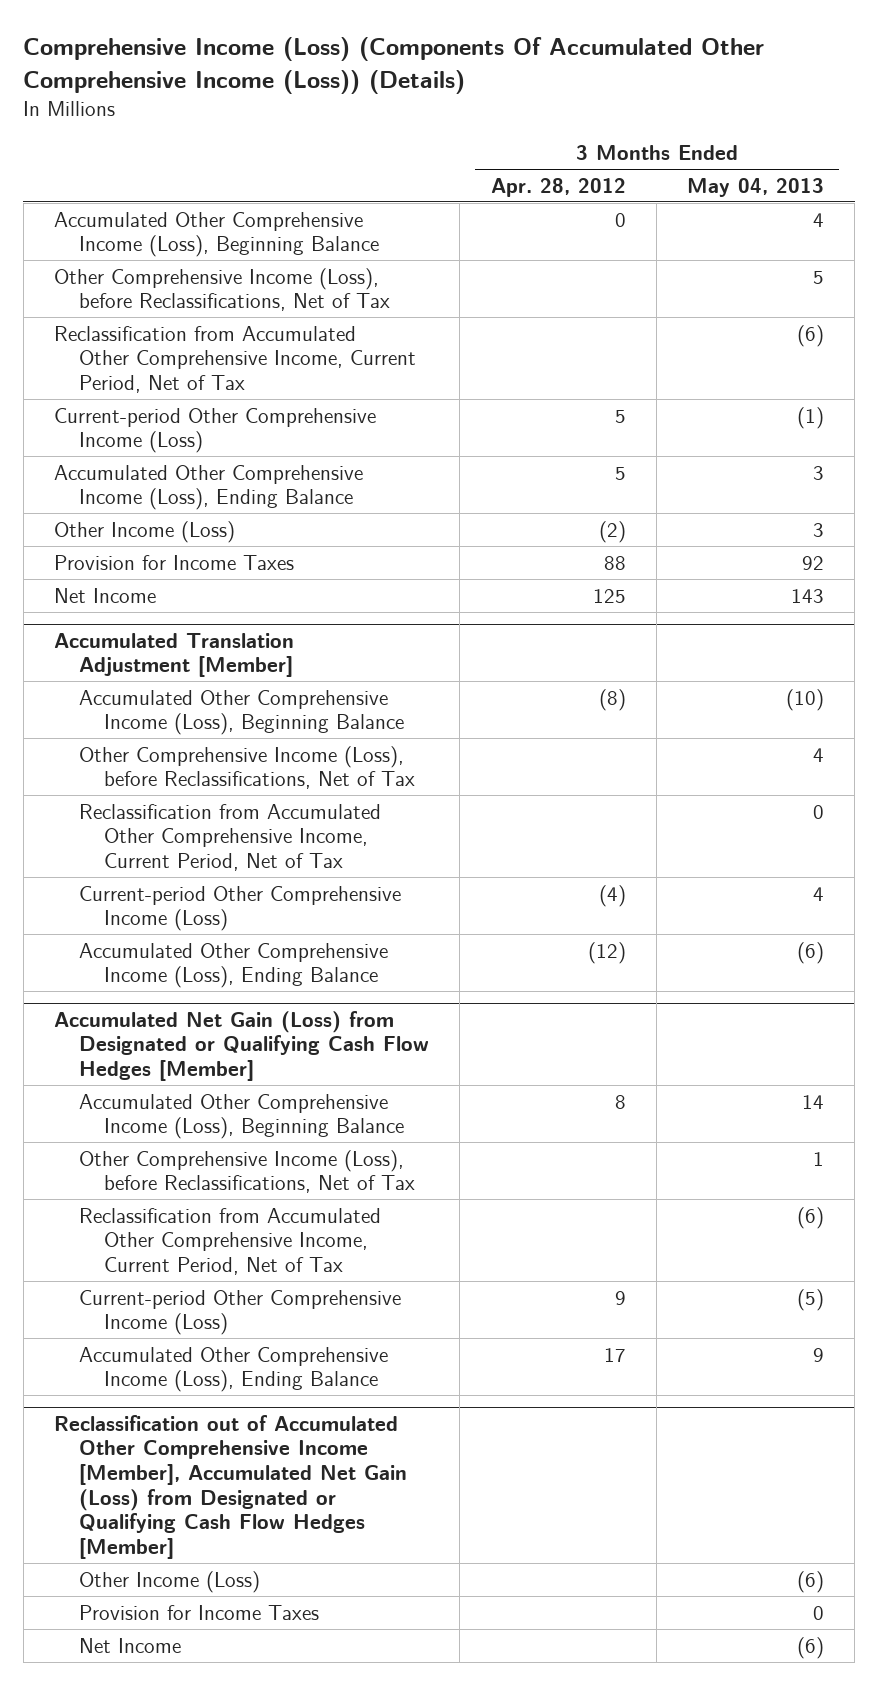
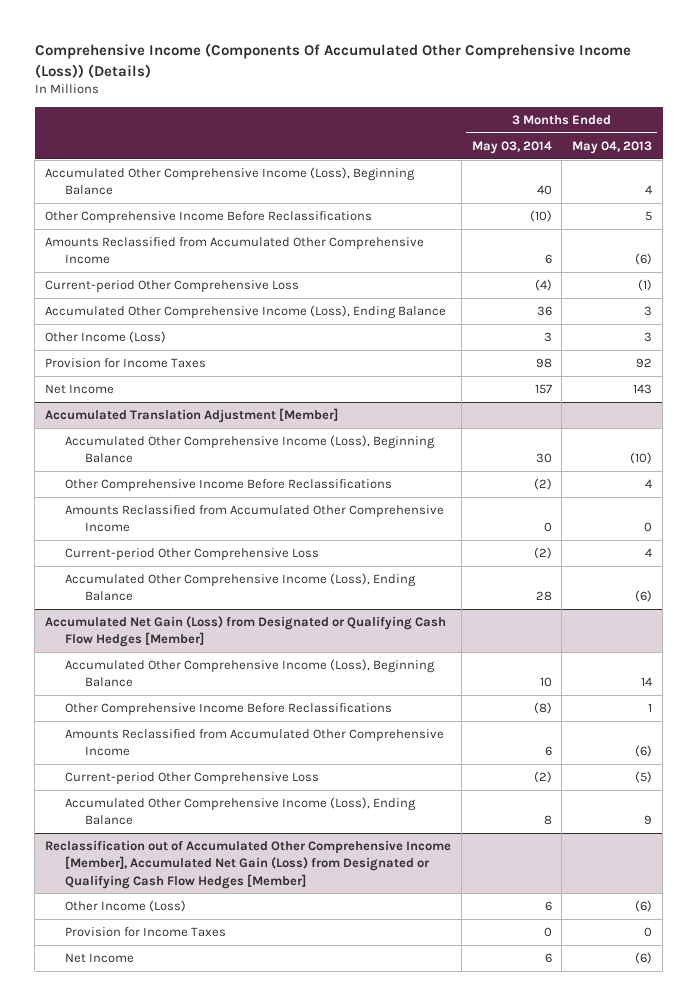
[23,37,765,94] Comprehensive Income (Loss) (Components Of Accumulated Other Comprehensive Income (Loss)) (Details) -> [34,43,631,78] Comprehensive Income (Components Of Accumulated Other Comprehensive Income (Loss)) (Details)
[490,177,626,197] Apr. 28, 2012 -> none
none -> [471,140,552,154] May 03, 2014
[53,325,417,393] Reclassification from Accumulated Other Comprehensive Income, Current Period, Net of Tax -> none
[53,267,391,312] Other Comprehensive Income (Loss), before Reclassifications, Net of Tax -> [44,211,372,225] Other Comprehensive Income Before Reclassifications
none -> [44,237,424,265] Amounts Reclassified from Accumulated Other Comprehensive Income
[53,407,376,454] Current-period Other Comprehensive Income (Loss) -> [44,280,299,294] Current-period Other Comprehensive Loss
[79,803,382,871] Reclassification from Accumulated Other Comprehensive Income, Current Period, Net of Tax -> none
[79,745,416,790] Other Comprehensive Income (Loss), before Reclassifications, Net of Tax -> [65,479,393,493] Other Comprehensive Income Before Reclassifications
none -> [65,505,445,533] Amounts Reclassified from Accumulated Other Comprehensive Income
[79,885,402,932] Current-period Other Comprehensive Income (Loss) -> [65,548,320,562] Current-period Other Comprehensive Loss
[79,1207,382,1275] Reclassification from Accumulated Other Comprehensive Income, Current Period, Net of Tax -> none
[79,1149,416,1194] Other Comprehensive Income (Loss), before Reclassifications, Net of Tax -> [65,703,393,717] Other Comprehensive Income Before Reclassifications
none -> [65,729,445,757] Amounts Reclassified from Accumulated Other Comprehensive Income
[79,1289,402,1336] Current-period Other Comprehensive Income (Loss) -> [65,772,320,786] Current-period Other Comprehensive Loss

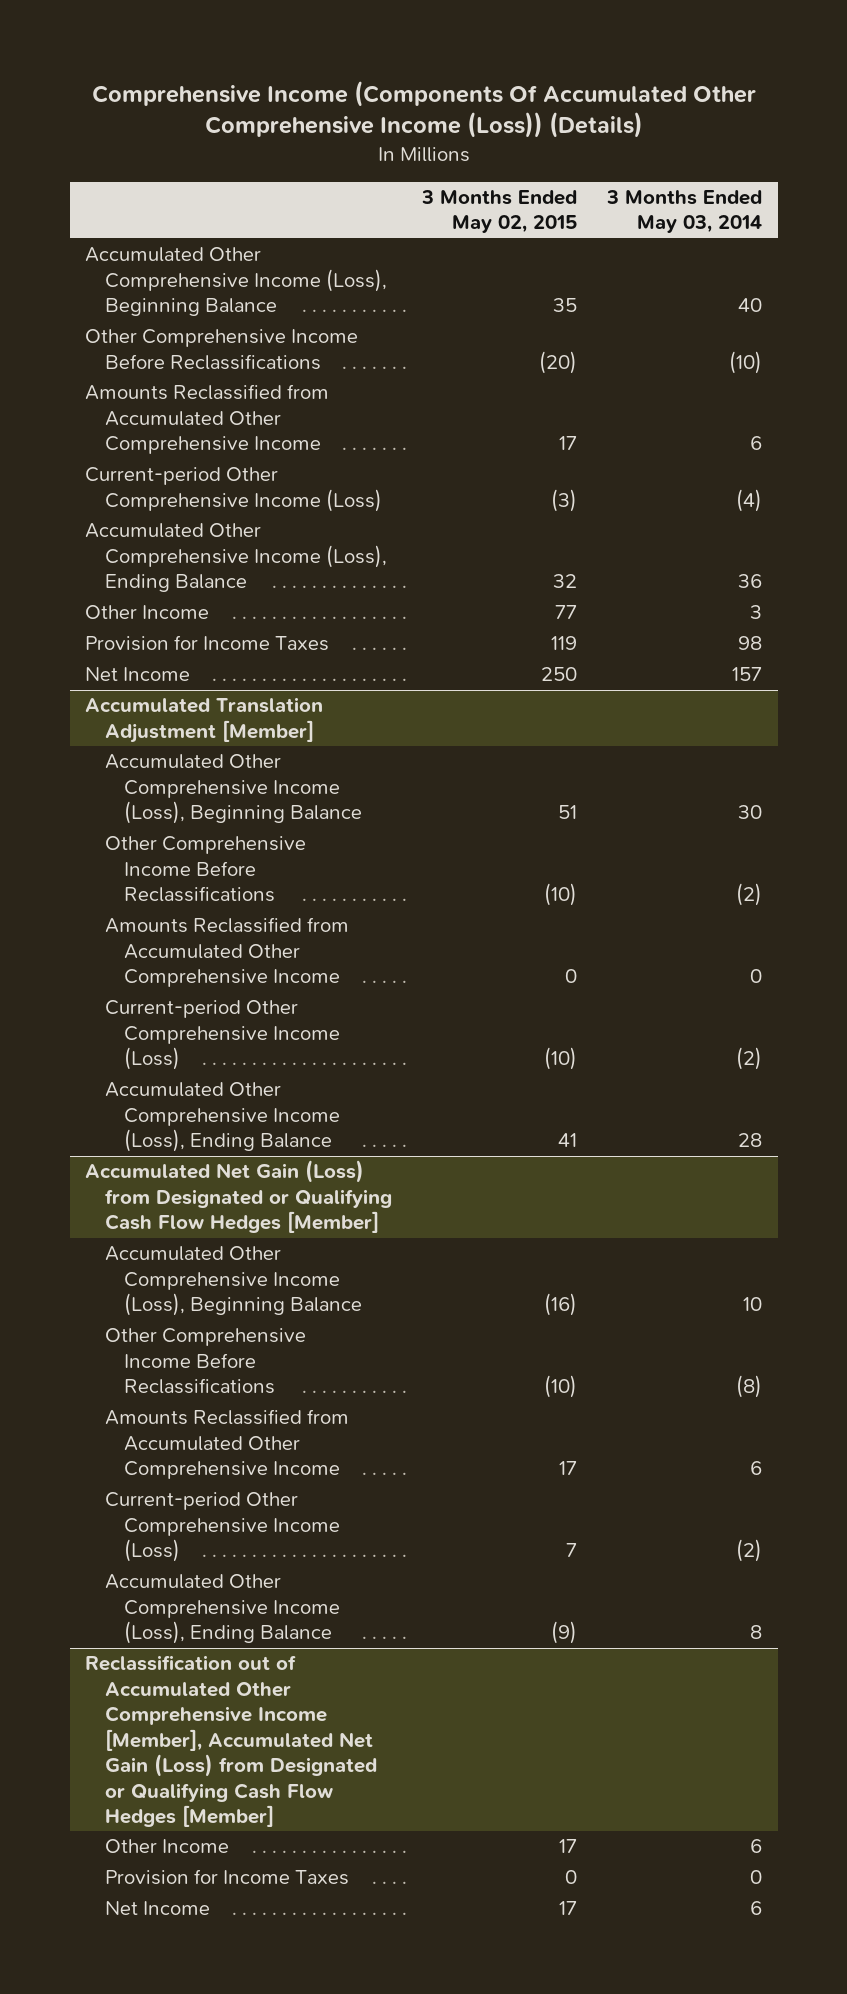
[572,140,653,154] May 04, 2013 -> none
none -> [420,189,577,234] 3 Months Ended May 02, 2015
[44,280,299,294] Current-period Other Comprehensive Loss -> [85,467,382,512] Current-period Other Comprehensive Income (Loss)
[44,331,166,344] Other Income (Loss) -> [85,605,210,620] Other Income
[65,548,320,562] Current-period Other Comprehensive Loss -> [104,1000,341,1071] Current-period Other Comprehensive Income (Loss)
[65,772,320,786] Current-period Other Comprehensive Loss -> [104,1492,341,1563] Current-period Other Comprehensive Income (Loss)
[65,900,187,913] Other Income (Loss) -> [104,1839,229,1854] Other Income

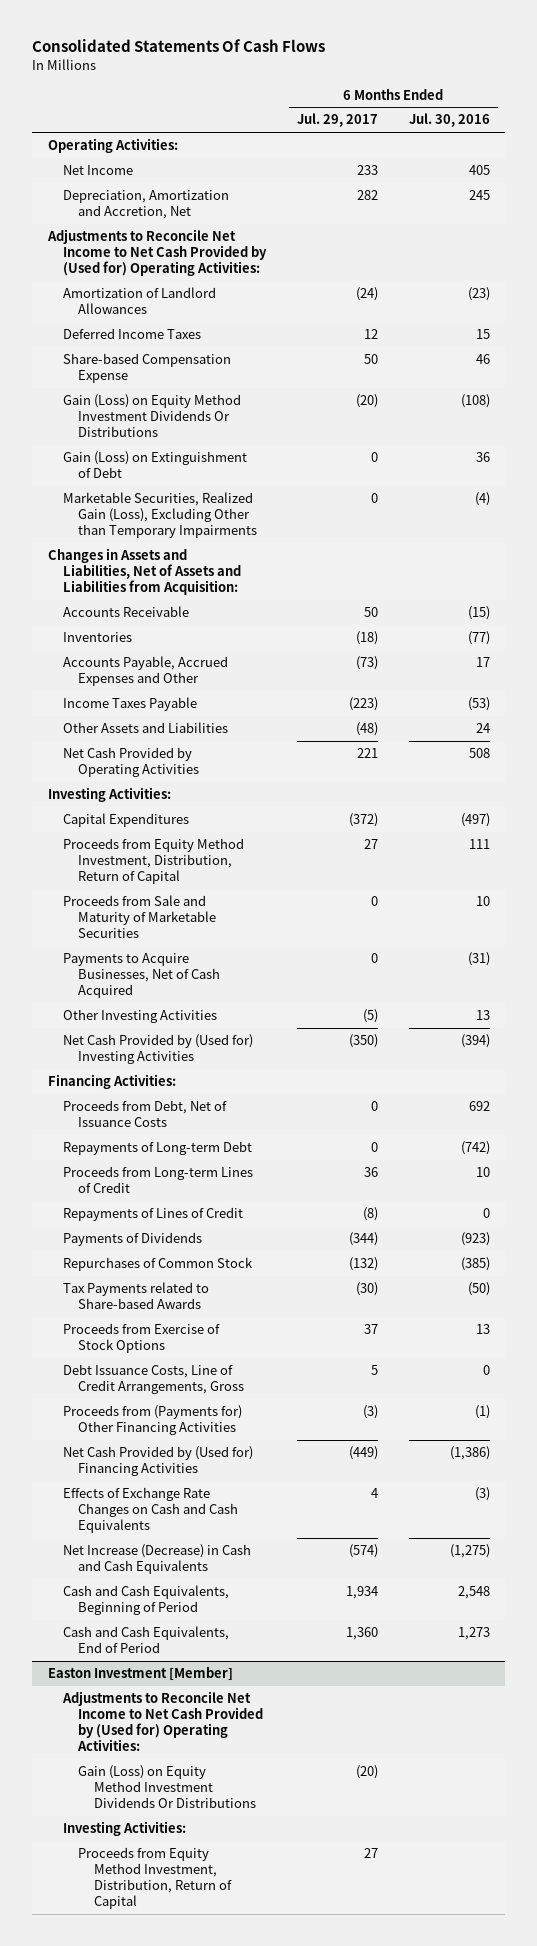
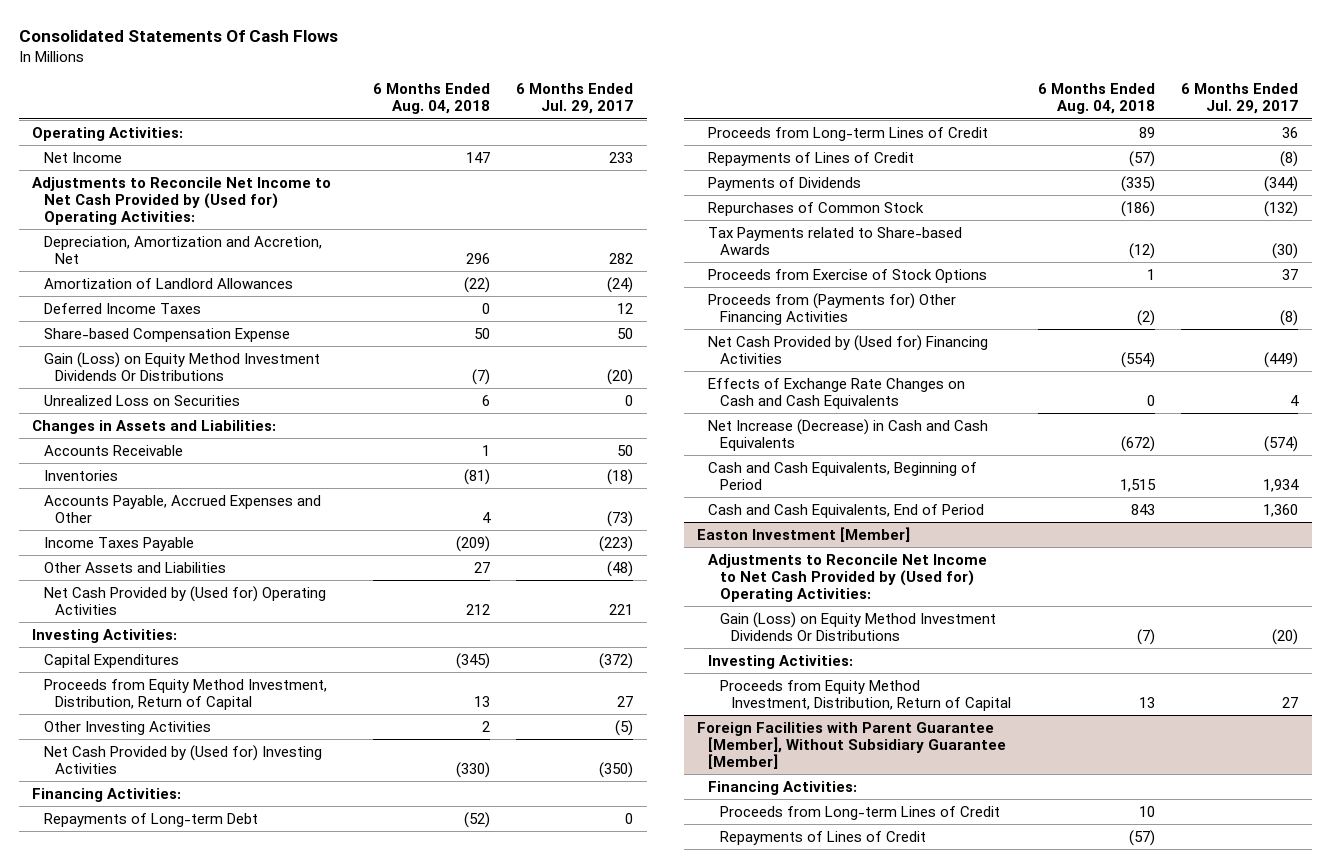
[408,113,490,128] Jul. 30, 2016 -> none
none -> [372,83,490,115] 6 Months Ended Aug. 04, 2018
[62,190,229,220] Depreciation, Amortization and Accretion, Net -> [43,235,322,264] Depreciation, Amortization and Accretion, Net
[62,451,247,479] Gain (Loss) on Extinguishment of Debt -> none
[62,492,258,539] Marketable Securities, Realized Gain (Loss), Excluding Other than Temporary Impairments -> none
none -> [43,394,240,406] Unrealized Loss on Securities
[47,548,241,596] Changes in Assets and Liabilities, Net of Assets and Liabilities from Acquisition: -> [32,419,277,434] Changes in Assets and Liabilities:
[62,747,200,778] Net Cash Provided by Operating Activities -> [43,585,326,615] Net Cash Provided by (Used for) Operating Activities
[62,895,217,939] Proceeds from Sale and Maturity of Marketable Securities -> none
[62,953,221,999] Payments to Acquire Businesses, Net of Cash Acquired -> none
[62,1100,227,1128] Proceeds from Debt, Net of Issuance Costs -> none
[62,1364,245,1395] Debt Issuance Costs, Line of Credit Arrangements, Gross -> none
[362,1405,378,1420] (3) -> [1280,309,1299,326] (8)
none -> [696,721,1007,770] Foreign Facilities with Parent Guarantee [Member], Without Subsidiary Guarantee [Member]
none -> [708,780,858,795] Financing Activities:
none -> [719,805,1000,820] Proceeds from Long-term Lines of Credit
none -> [719,830,926,845] Repayments of Lines of Credit

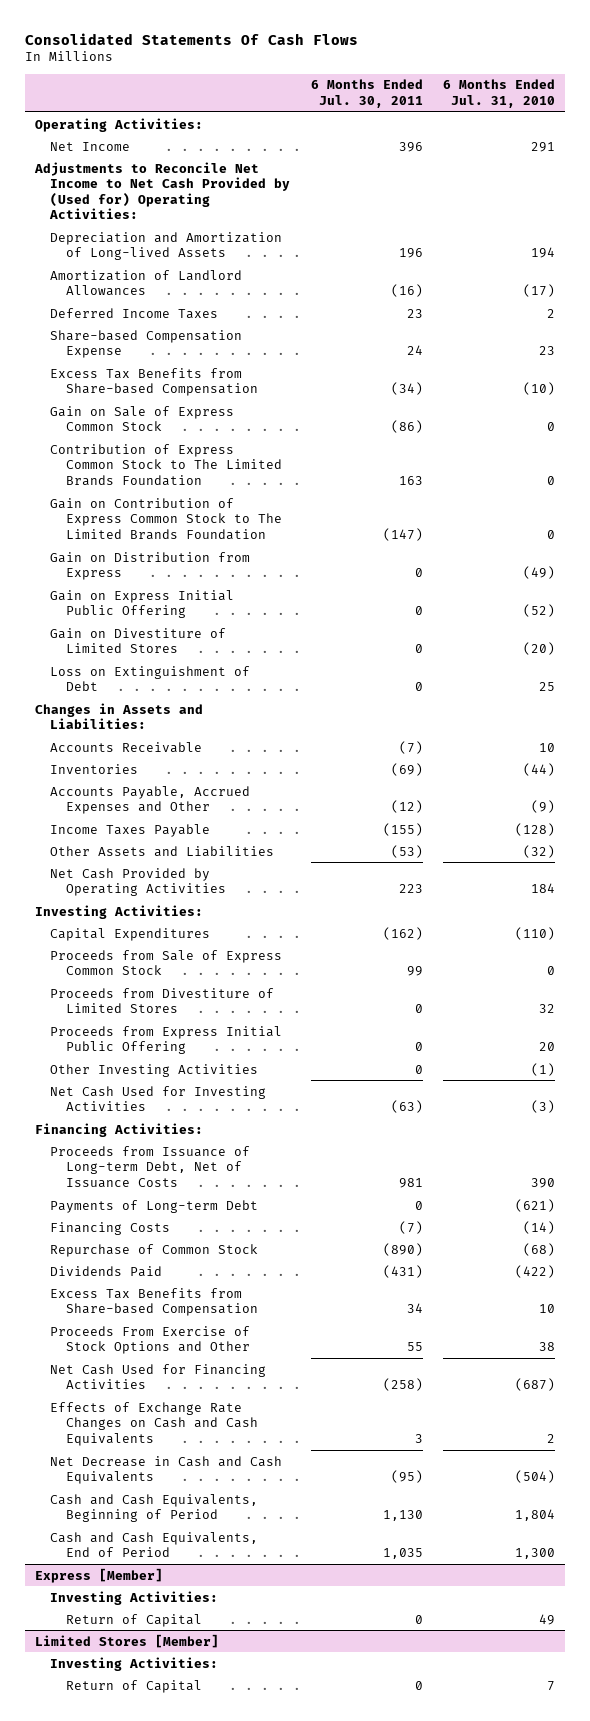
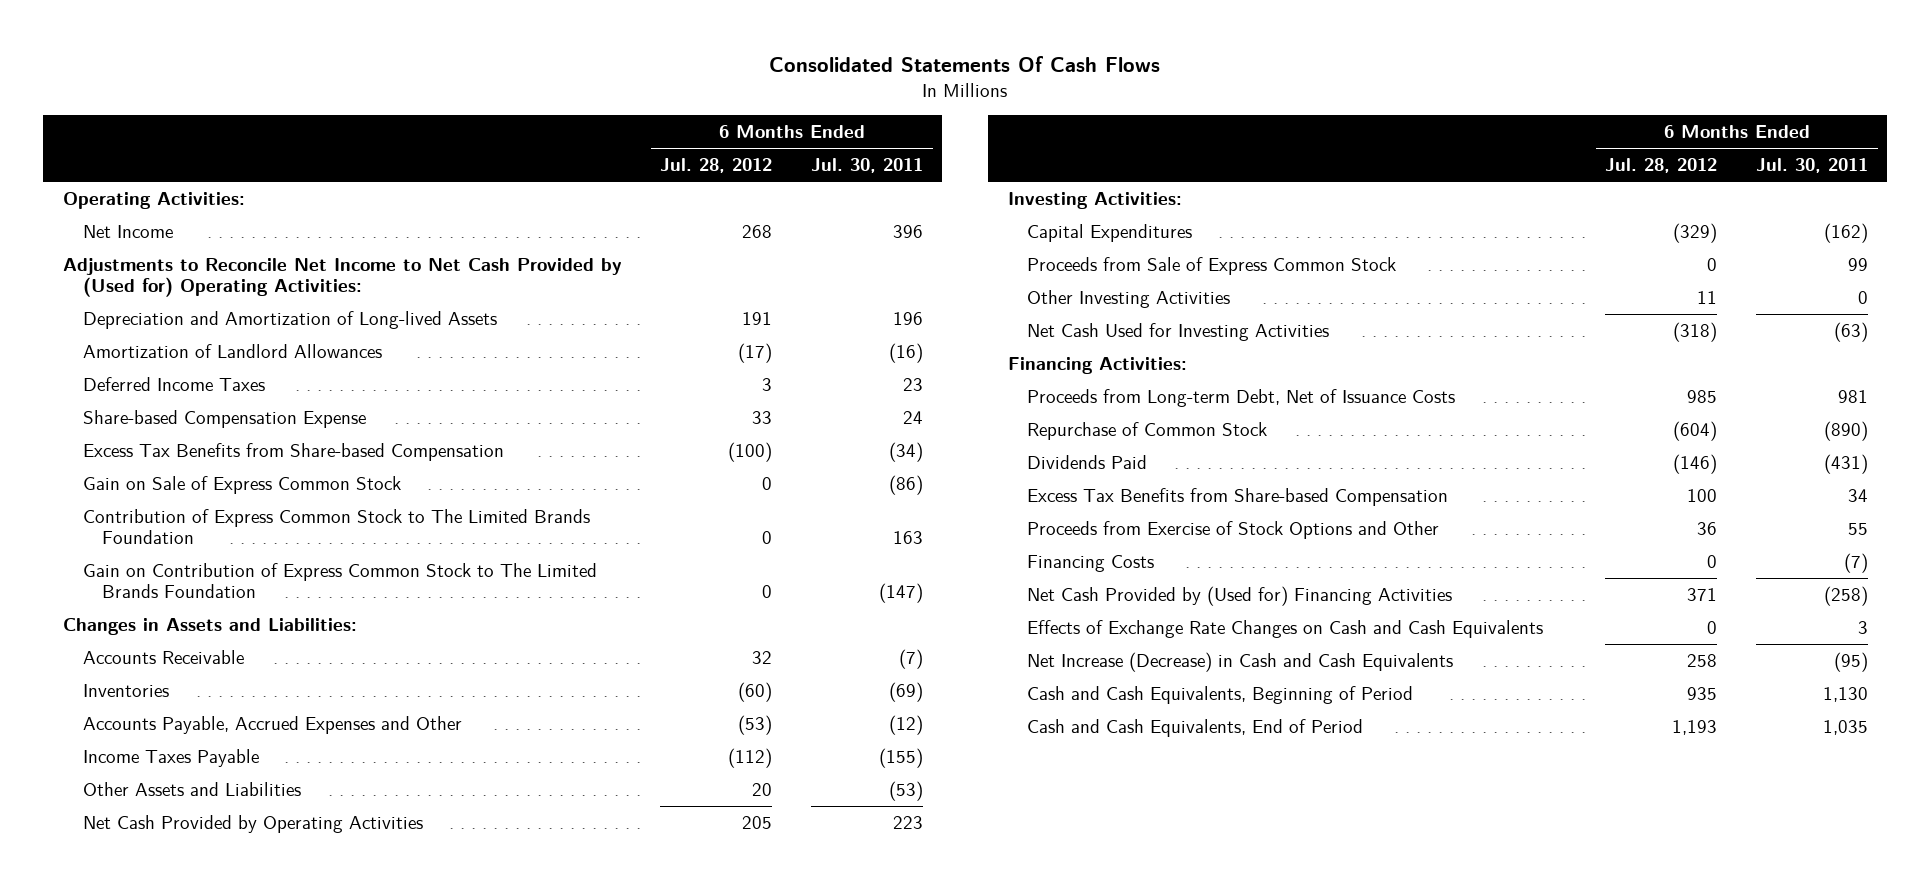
[442,79,555,108] 6 Months Ended Jul. 31, 2010 -> none
none -> [660,158,773,174] Jul. 28, 2012
[50,551,251,581] Gain on Distribution from Express -> none
[50,589,235,619] Gain on Express Initial Public Offering -> none
[50,627,227,654] Gain on Divestiture of Limited Stores -> none
[50,665,251,692] Loss on Extinguishment of Debt -> none
[50,987,275,1014] Proceeds from Divestiture of Limited Stores -> none
[50,1025,283,1055] Proceeds from Express Initial Public Offering -> none
[50,1199,259,1213] Payments of Long-term Debt -> none
[50,1145,251,1188] Proceeds from Issuance of Long-term Debt, Net of Issuance Costs -> [1027,389,1456,408] Proceeds from Long-term Debt, Net of Issuance Costs
[50,1325,251,1355] Proceeds From Exercise of Stock Options and Other -> [1027,521,1440,540] Proceeds from Exercise of Stock Options and Other
[50,1221,171,1235] Financing Costs -> [1027,555,1155,573] Financing Costs
[50,1363,267,1390] Net Cash Used for Financing Activities -> [1027,586,1453,607] Net Cash Provided by (Used for) Financing Activities
[50,1455,283,1485] Net Decrease in Cash and Cash Equivalents -> [1027,652,1454,673] Net Increase (Decrease) in Cash and Cash Equivalents
[35,1567,164,1583] Express [Member] -> none
[50,1590,219,1605] Investing Activities: -> none
[65,1613,202,1627] Return of Capital -> none
[35,1633,220,1648] Limited Stores [Member] -> none
[50,1656,219,1671] Investing Activities: -> none
[65,1679,202,1693] Return of Capital -> none

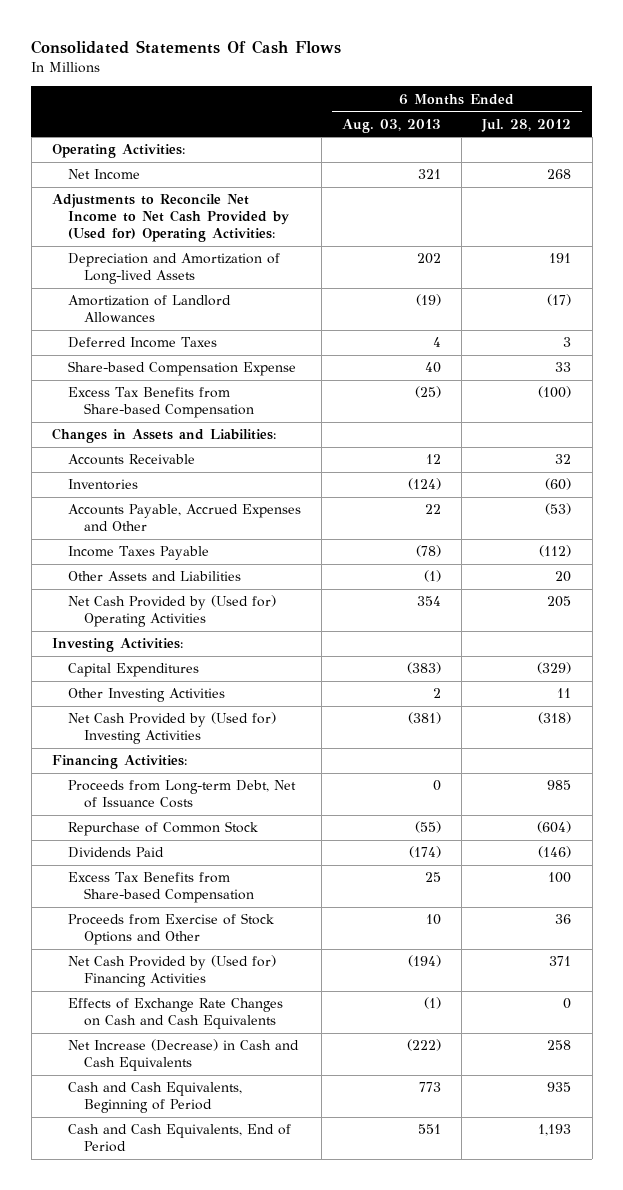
[811,158,924,174] Jul. 30, 2011 -> none
none -> [342,118,442,133] Aug. 03, 2013
[82,476,401,495] Gain on Sale of Express Common Stock -> none
[82,509,590,545] Contribution of Express Common Stock to The Limited Brands Foundation -> none
[82,563,597,599] Gain on Contribution of Express Common Stock to The Limited Brands Foundation -> none
[82,815,423,834] Net Cash Provided by Operating Activities -> [67,595,276,628] Net Cash Provided by (Used for) Operating Activities
[1027,257,1397,276] Proceeds from Sale of Express Common Stock -> none
[1027,323,1330,342] Net Cash Used for Investing Activities -> [67,712,276,745] Net Cash Provided by (Used for) Investing Activities
[1027,555,1155,573] Financing Costs -> none

